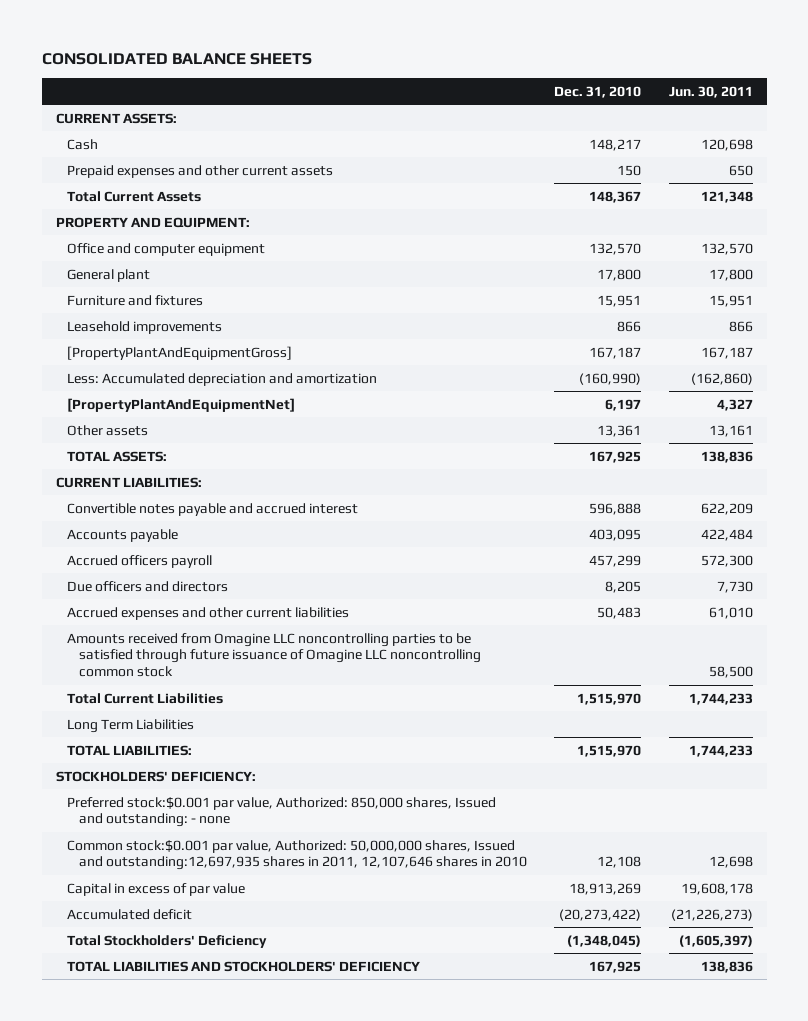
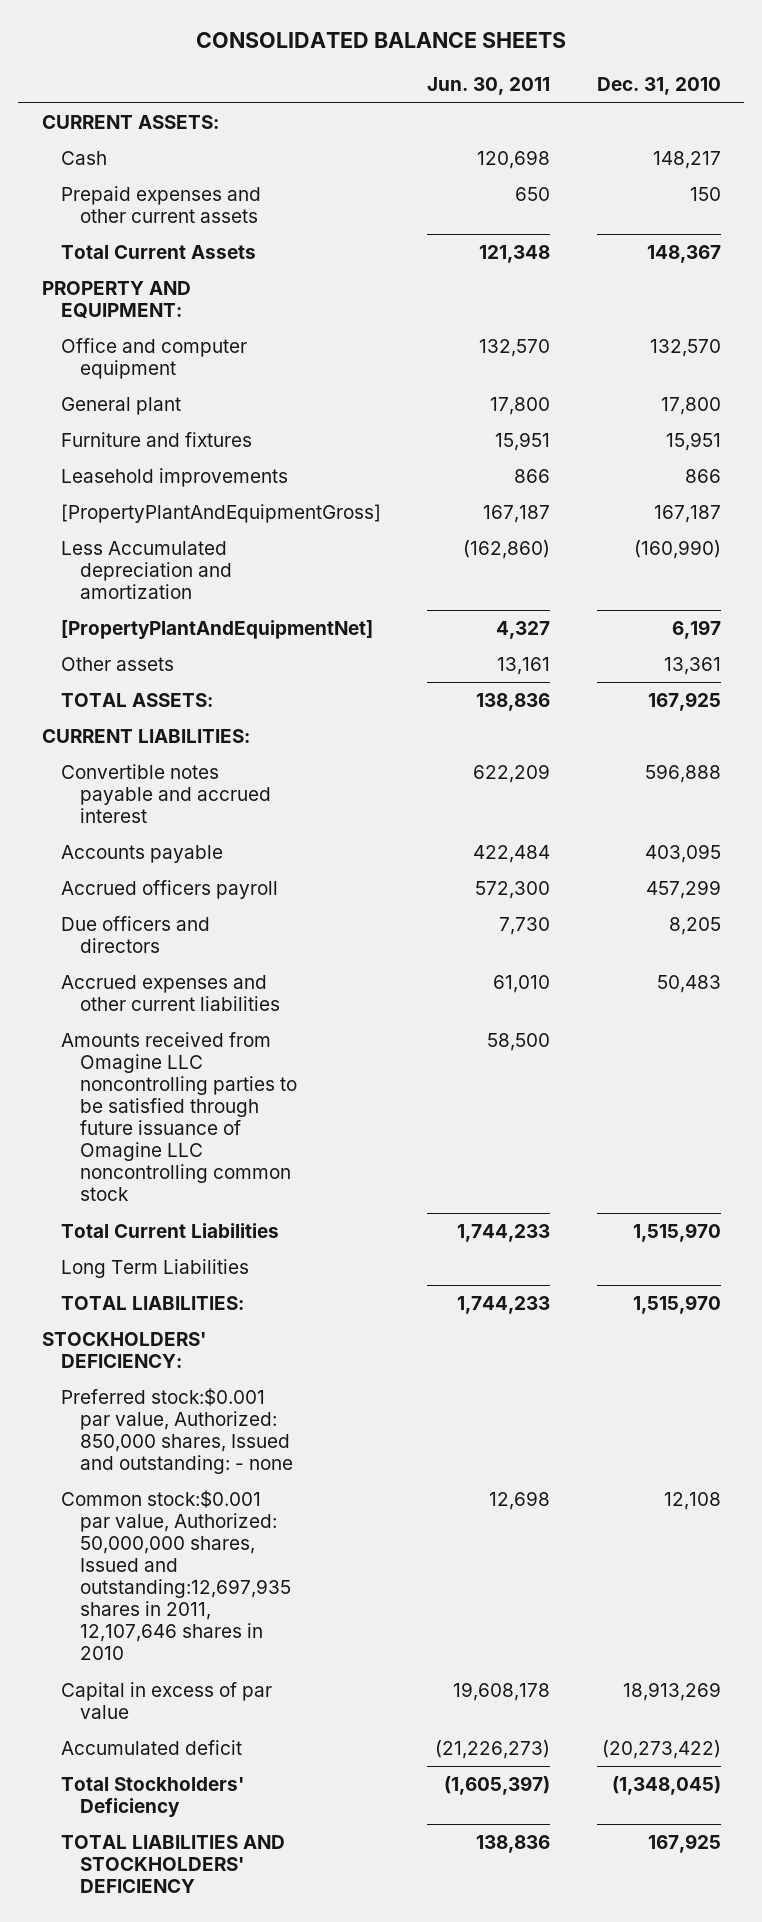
[67,372,378,386] Less: Accumulated depreciation and amortization -> [60,540,233,600] Less Accumulated depreciation and amortization

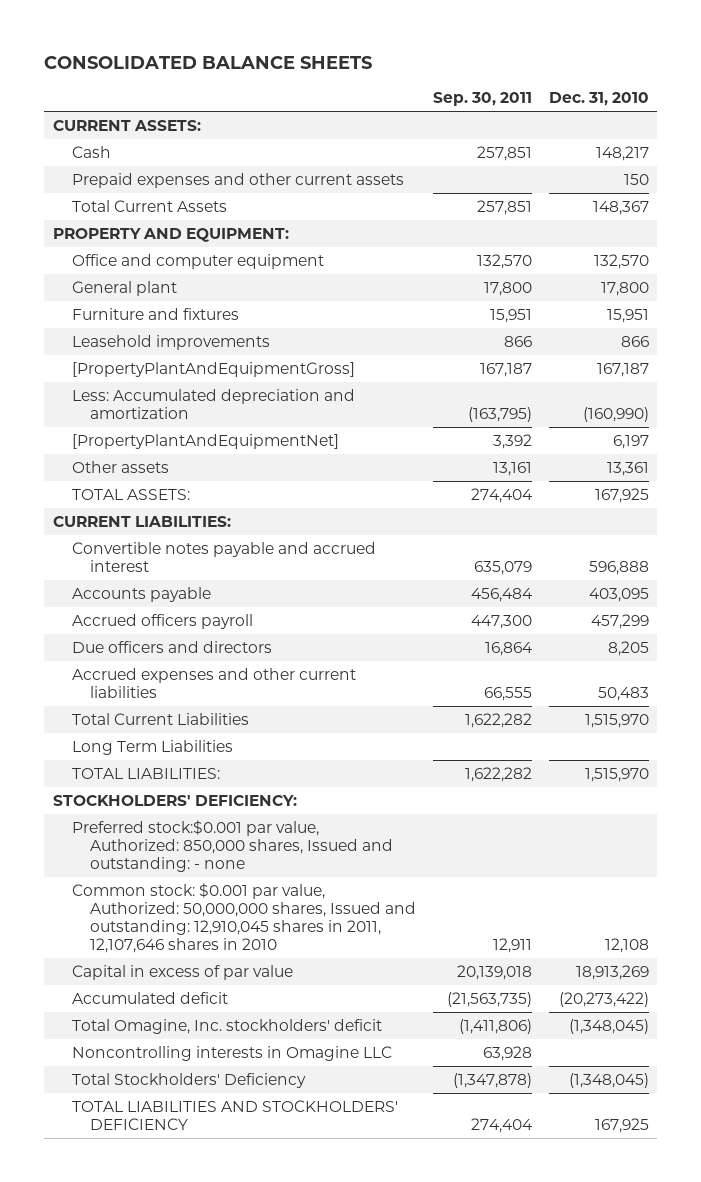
[427,77,551,96] Jun. 30, 2011 -> none
none -> [433,92,533,107] Sep. 30, 2011
[60,540,233,600] Less Accumulated depreciation and amortization -> [71,388,355,420] Less: Accumulated depreciation and amortization
[60,1031,298,1202] Amounts received from Omagine LLC noncontrolling parties to be satisfied through future issuance of Omagine LLC noncontrolling common stock -> none
[60,1489,292,1661] Common stock:$0.001 par value, Authorized: 50,000,000 shares, Issued and outstanding:12,697,935 shares in 2011, 12,107,646 shares in 2010 -> [71,882,417,954] Common stock: $0.001 par value, Authorized: 50,000,000 shares, Issued and outstanding: 12,910,045 shares in 2011, 12,107,646 shares in 2010
none -> [71,1018,382,1034] Total Omagine, Inc. stockholders' deficit
none -> [71,1045,392,1061] Noncontrolling interests in Omagine LLC

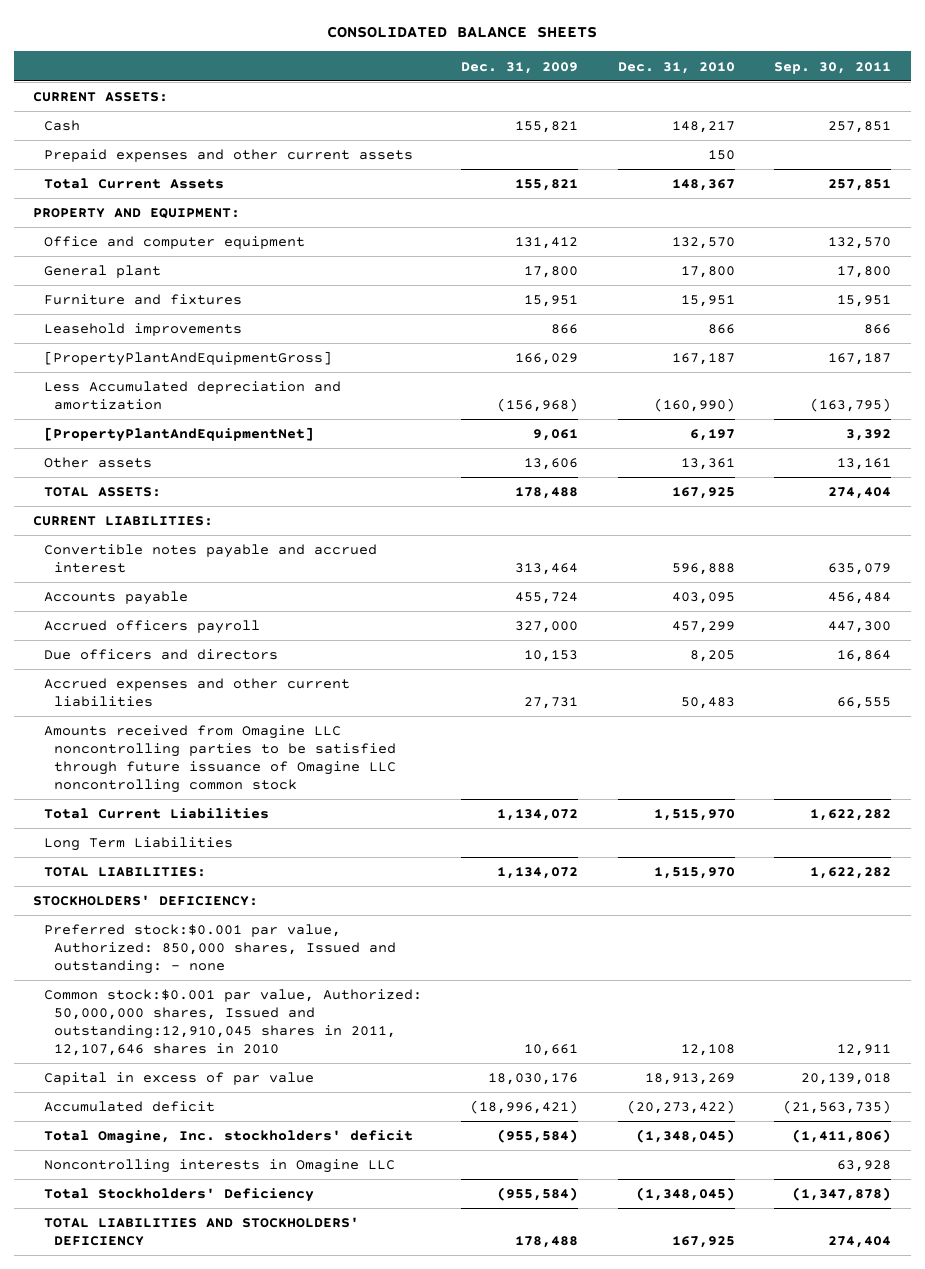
none -> [461,61,579,74] Dec. 31, 2009
[71,388,355,420] Less: Accumulated depreciation and amortization -> [43,381,341,410] Less Accumulated depreciation and amortization
none -> [43,725,397,793] Amounts received from Omagine LLC noncontrolling parties to be satisfied through future issuance of Omagine LLC noncontrolling common stock
[71,882,417,954] Common stock: $0.001 par value, Authorized: 50,000,000 shares, Issued and outstanding: 12,910,045 shares in 2011, 12,107,646 shares in 2010 -> [43,989,422,1056] Common stock:$0.001 par value, Authorized: 50,000,000 shares, Issued and outstanding:12,910,045 shares in 2011, 12,107,646 shares in 2010

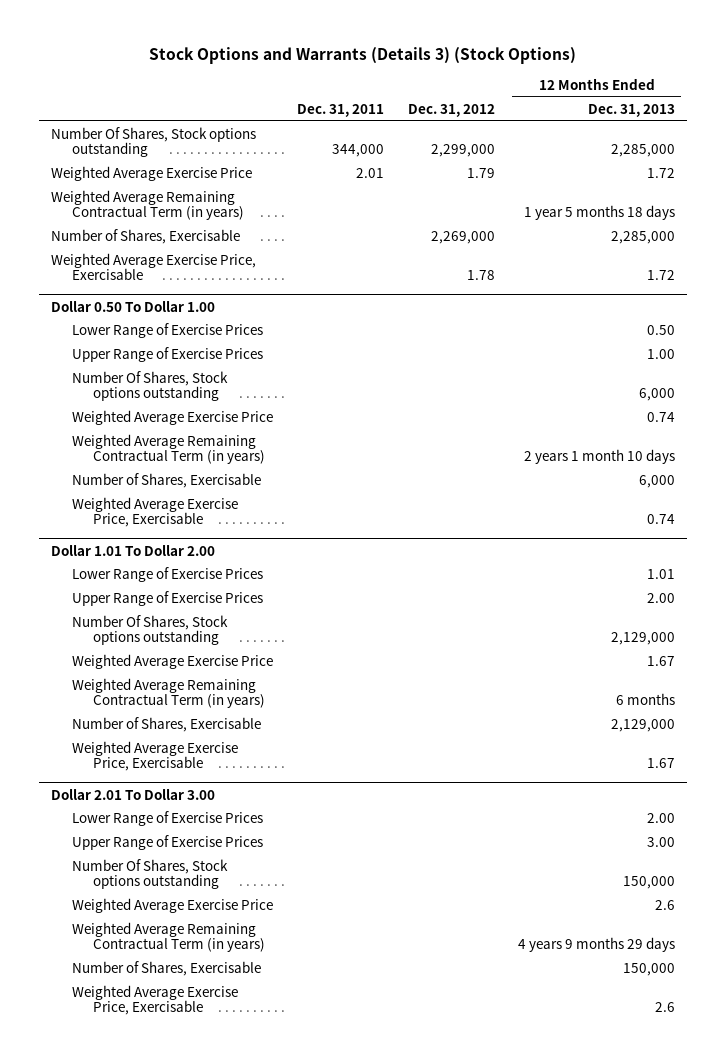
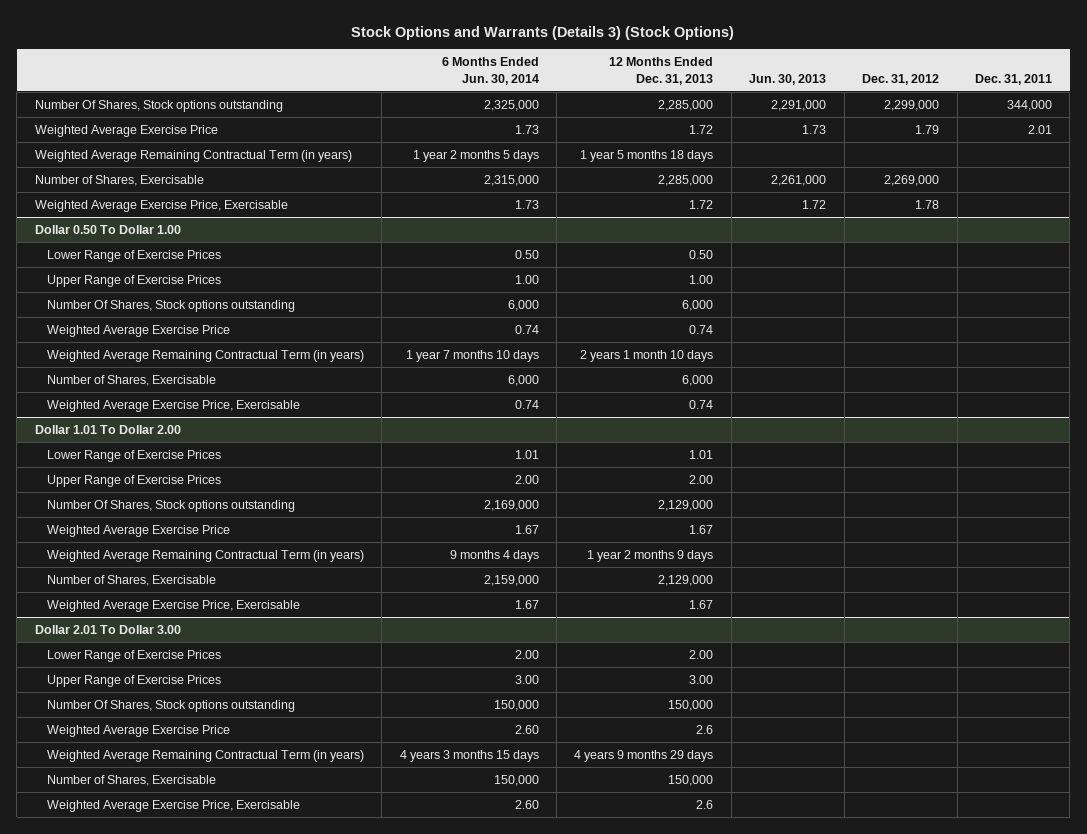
none -> [441,57,539,85] 6 Months Ended Jun. 30, 2014
none -> [749,73,827,85] Jun. 30, 2013
[616,693,676,706] 6 months -> [587,549,714,562] 1 year 2 months 9 days

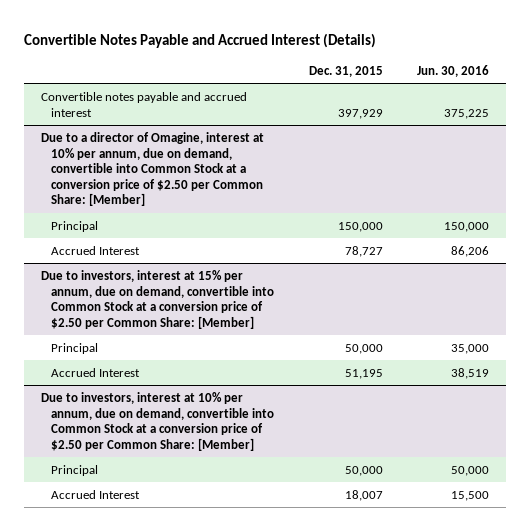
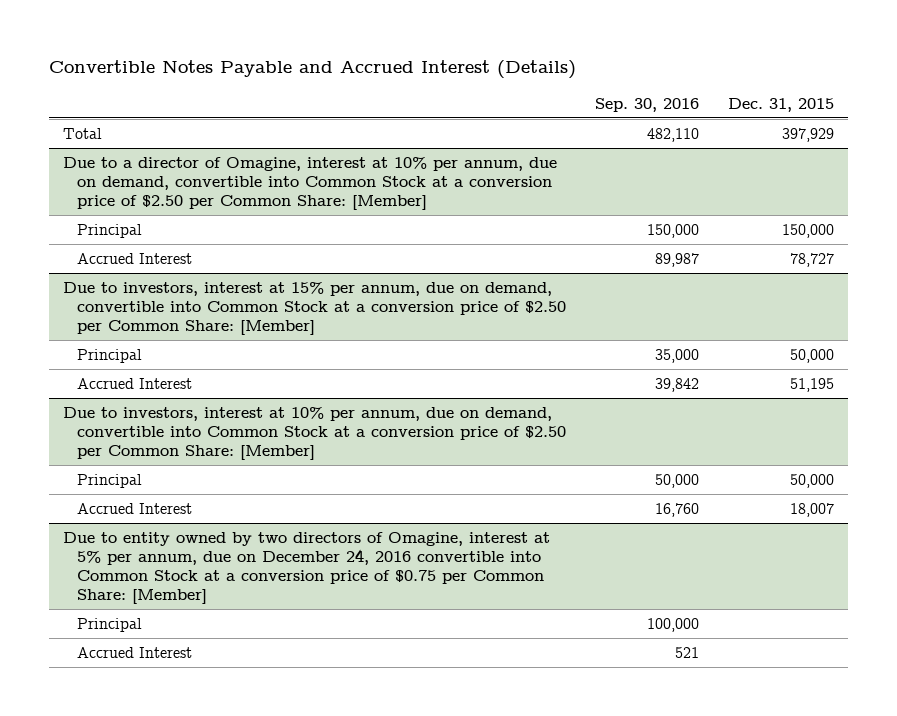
[416,64,489,77] Jun. 30, 2016 -> none
none -> [594,97,699,112] Sep. 30, 2016
[41,91,248,117] Convertible notes payable and accrued interest -> [63,127,103,139] Total
none -> [63,531,551,605] Due to entity owned by two directors of Omagine, interest at 5% per annum, due on December 24, 2016 convertible into Common Stock at a conversion price of $0.75 per Common Share: [Member]
none -> [76,617,142,632] Principal
none -> [76,646,192,658] Accrued Interest

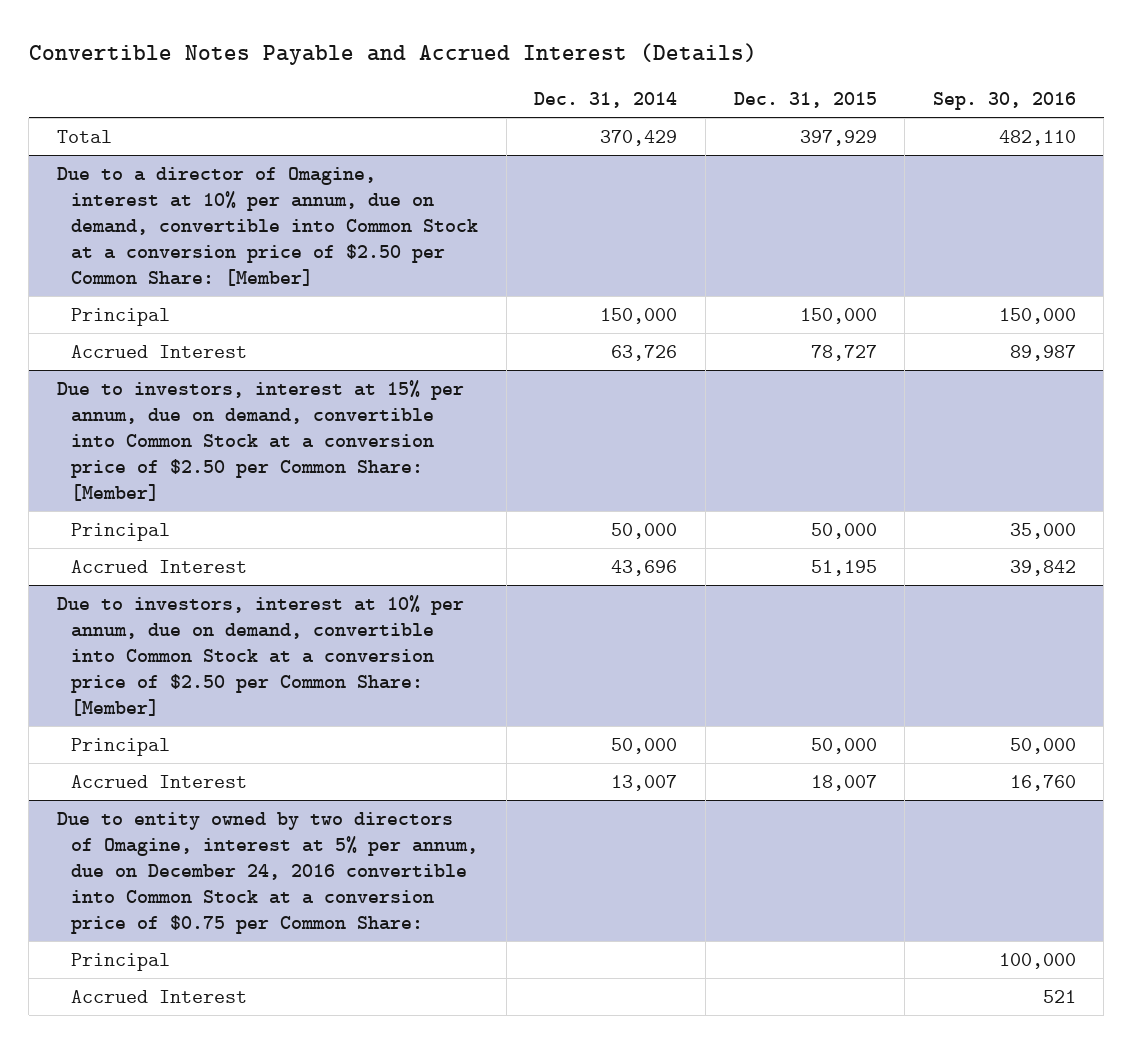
none -> [534,92,678,109] Dec. 31, 2014
[63,531,551,605] Due to entity owned by two directors of Omagine, interest at 5% per annum, due on December 24, 2016 convertible into Common Stock at a conversion price of $0.75 per Common Share: [Member] -> [56,811,479,934] Due to entity owned by two directors of Omagine, interest at 5% per annum, due on December 24, 2016 convertible into Common Stock at a conversion price of $0.75 per Common Share:

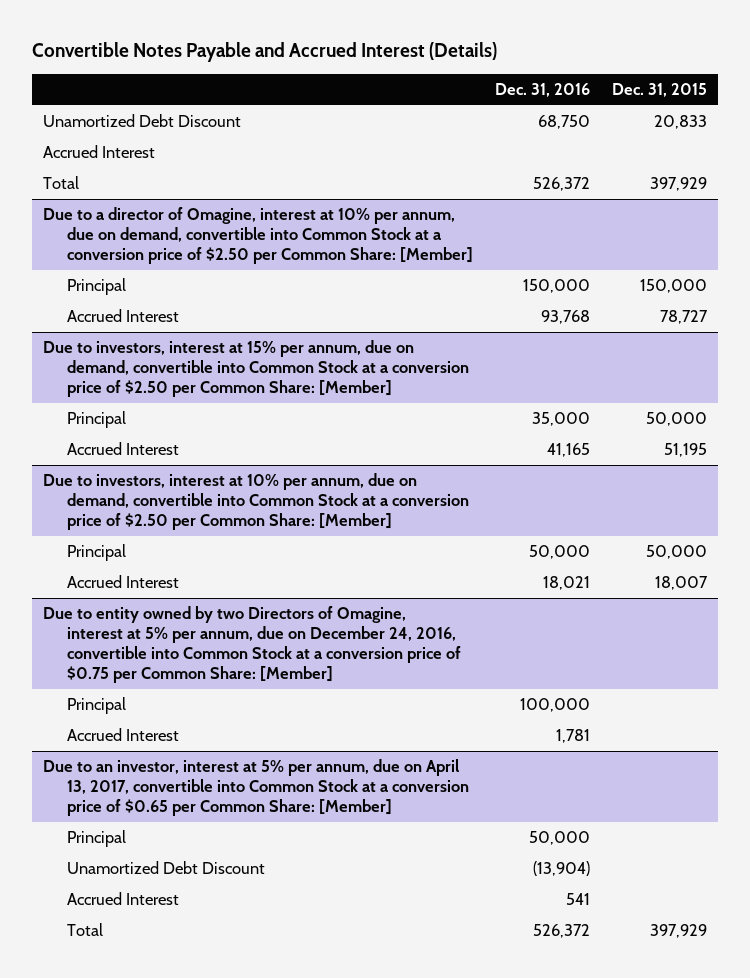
[534,92,678,109] Dec. 31, 2014 -> none
[932,92,1076,111] Sep. 30, 2016 -> none
none -> [494,83,590,98] Dec. 31, 2016
none -> [42,114,241,128] Unamortized Debt Discount
none -> [42,145,155,159] Accrued Interest
[56,811,479,934] Due to entity owned by two directors of Omagine, interest at 5% per annum, due on December 24, 2016 convertible into Common Stock at a conversion price of $0.75 per Common Share: -> [42,606,461,684] Due to entity owned by two Directors of Omagine, interest at 5% per annum, due on December 24, 2016, convertible into Common Stock at a conversion price of $0.75 per Common Share: [Member]
none -> [42,759,469,817] Due to an investor, interest at 5% per annum, due on April 13, 2017, convertible into Common Stock at a conversion price of $0.65 per Common Share: [Member]
none -> [66,830,126,848] Principal
none -> [66,861,265,875] Unamortized Debt Discount
none -> [66,892,179,906] Accrued Interest
none -> [66,923,103,937] Total

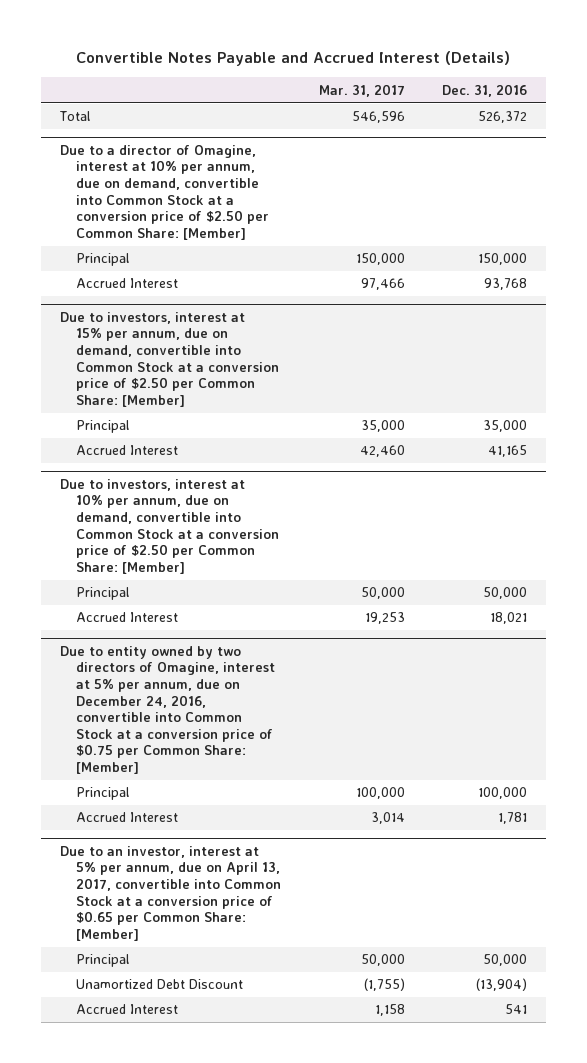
[611,83,707,98] Dec. 31, 2015 -> none
none -> [318,83,405,97] Mar. 31, 2017
[42,114,241,128] Unamortized Debt Discount -> none
[42,145,155,159] Accrued Interest -> none
[42,606,461,684] Due to entity owned by two Directors of Omagine, interest at 5% per annum, due on December 24, 2016, convertible into Common Stock at a conversion price of $0.75 per Common Share: [Member] -> [59,645,276,775] Due to entity owned by two directors of Omagine, interest at 5% per annum, due on December 24, 2016, convertible into Common Stock at a conversion price of $0.75 per Common Share: [Member]
[66,923,103,937] Total -> none

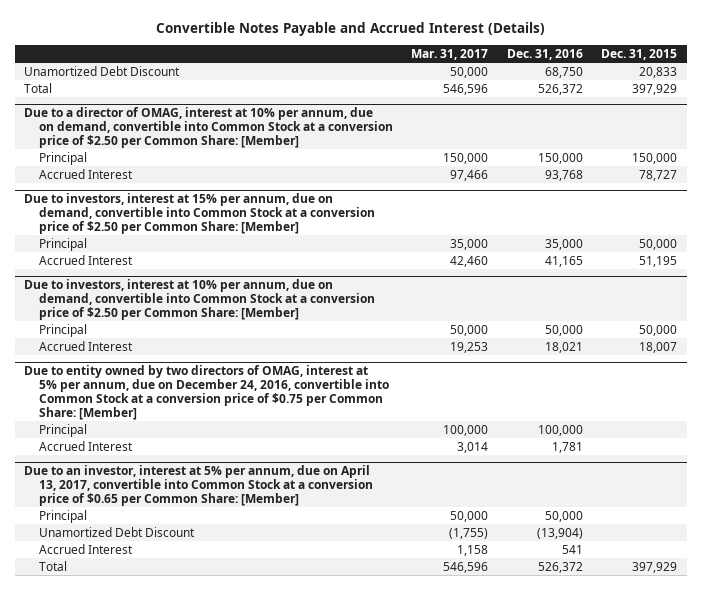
none -> [601,49,678,61] Dec. 31, 2015
none -> [24,65,181,76] Unamortized Debt Discount
[59,144,270,240] Due to a director of Omagine, interest at 10% per annum, due on demand, convertible into Common Stock at a conversion price of $2.50 per Common Share: [Member] -> [24,106,393,148] Due to a director of OMAG, interest at 10% per annum, due on demand, convertible into Common Stock at a conversion price of $2.50 per Common Share: [Member]
[59,645,276,775] Due to entity owned by two directors of Omagine, interest at 5% per annum, due on December 24, 2016, convertible into Common Stock at a conversion price of $0.75 per Common Share: [Member] -> [24,364,389,421] Due to entity owned by two directors of OMAG, interest at 5% per annum, due on December 24, 2016, convertible into Common Stock at a conversion price of $0.75 per Common Share: [Member]
none -> [38,560,67,571] Total

